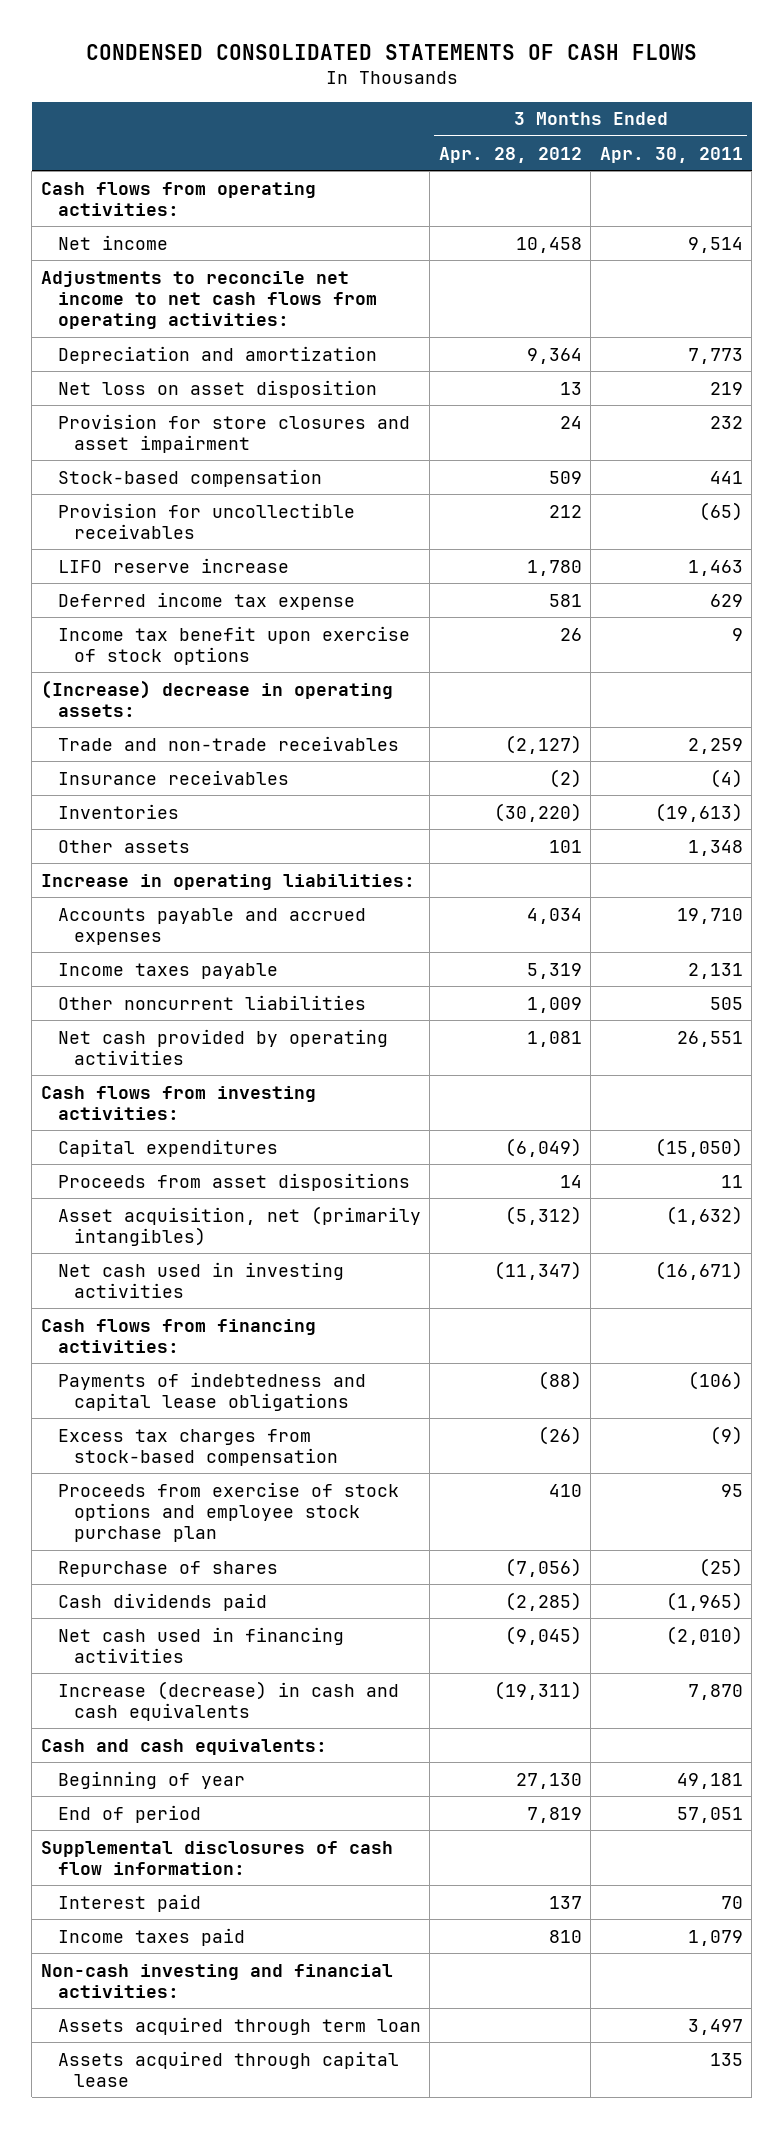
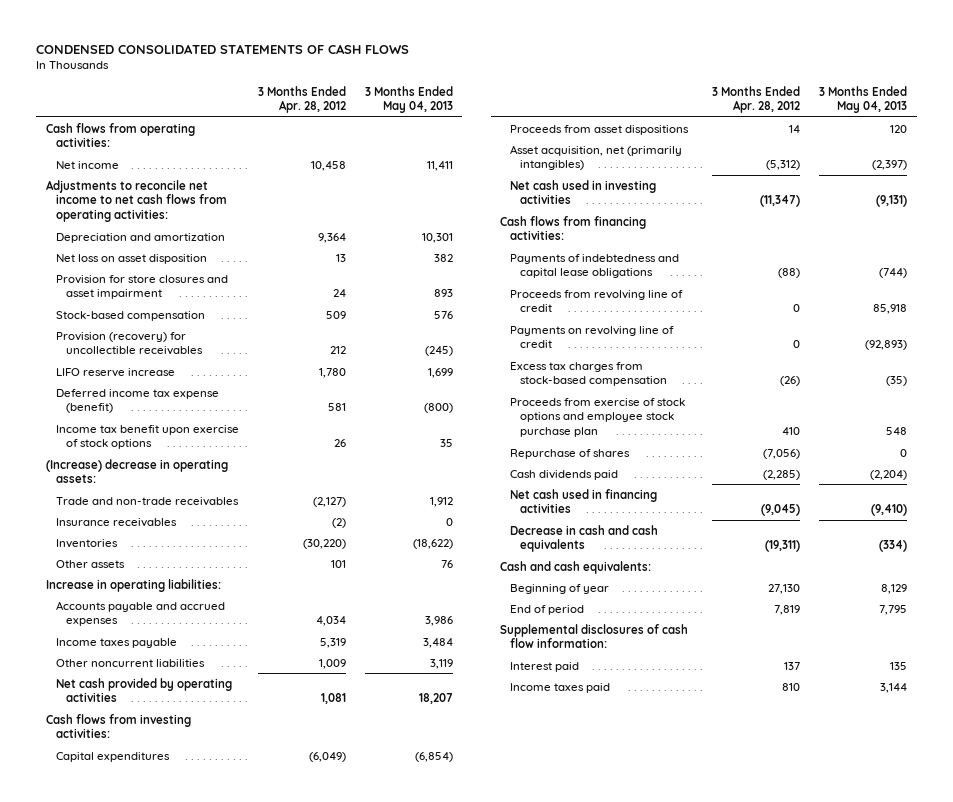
[599,146,743,163] Apr. 30, 2011 -> none
none -> [364,85,453,114] 3 Months Ended May 04, 2013
[57,502,355,539] Provision for uncollectible receivables -> [55,331,203,356] Provision (recovery) for uncollectible receivables
[57,591,355,610] Deferred income tax expense -> [55,388,219,414] Deferred income tax expense (benefit)
none -> [510,289,684,313] Proceeds from revolving line of credit
none -> [510,325,675,349] Payments on revolving line of credit
[57,1680,399,1721] Increase (decrease) in cash and cash equivalents -> [510,524,659,553] Decrease in cash and cash equivalents
[40,1963,393,1998] Non-cash investing and financial activities: -> none
[57,2016,421,2035] Assets acquired through term loan -> none
[57,2050,399,2087] Assets acquired through capital lease -> none

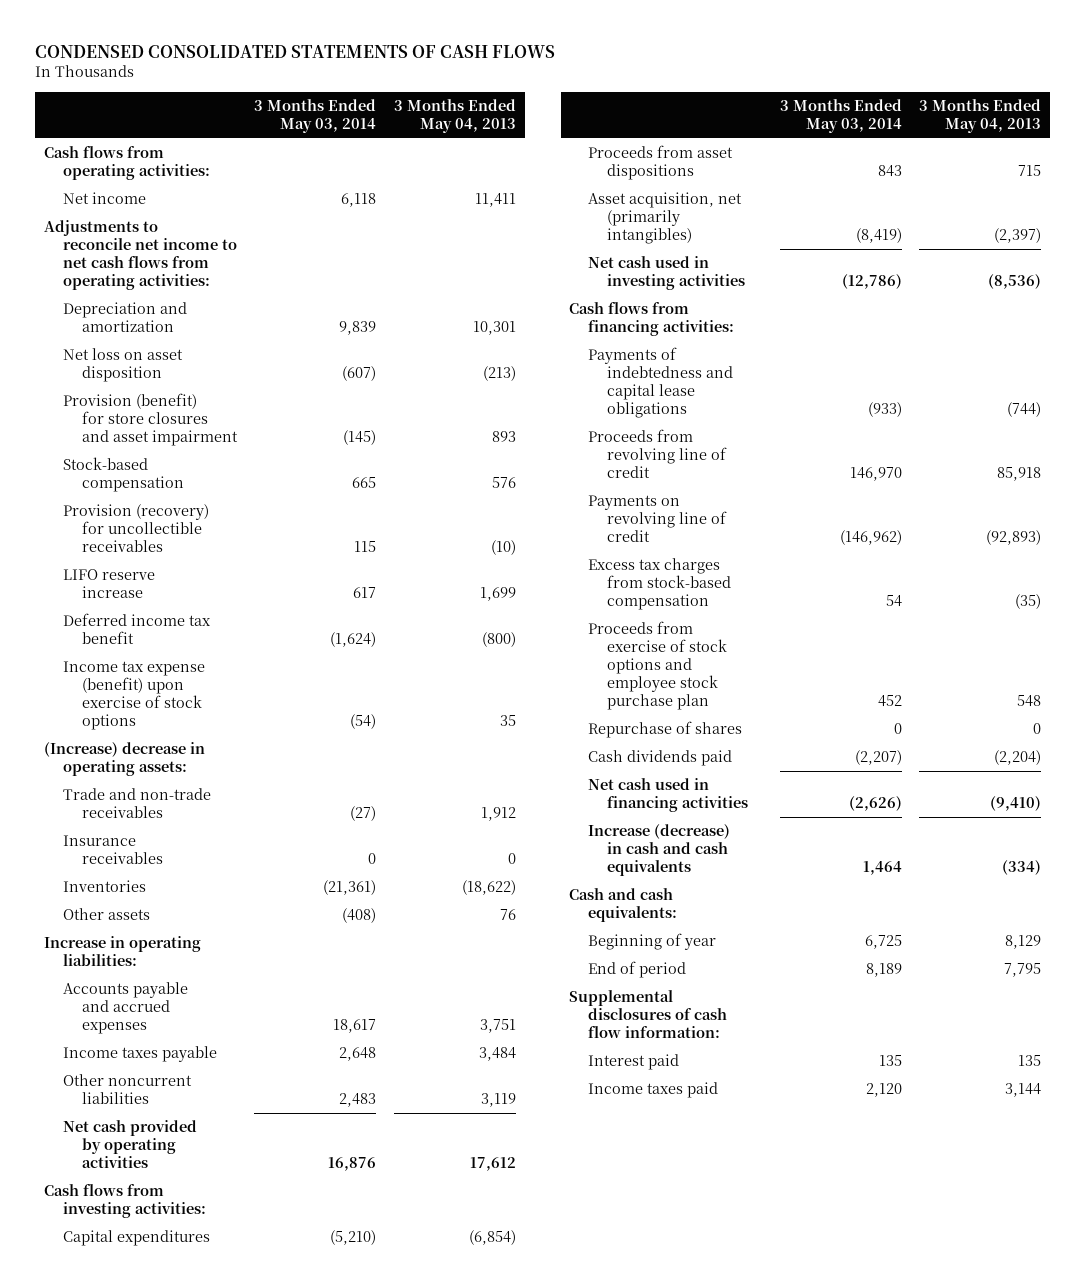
[257,85,346,114] 3 Months Ended Apr. 28, 2012 -> none
none -> [254,99,377,134] 3 Months Ended May 03, 2014
[433,253,453,262] 382 -> [482,366,516,382] (213)
[55,274,228,300] Provision for store closures and asset impairment -> [63,393,239,447] Provision (benefit) for store closures and asset impairment
[424,346,453,357] (245) -> [490,540,516,556] (10)
[55,388,219,414] Deferred income tax expense (benefit) -> [63,613,212,645] Deferred income tax benefit
[55,424,239,450] Income tax benefit upon exercise of stock options -> [63,661,206,731] Income tax expense (benefit) upon exercise of stock options
[424,616,453,627] 3,986 -> [479,1019,516,1034] 3,751
[418,693,453,705] 18,207 -> [469,1157,516,1172] 17,612
[890,124,908,133] 120 -> [1018,165,1042,177] 715
[876,195,908,208] (9,131) -> [988,274,1042,290] (8,536)
[510,524,659,553] Decrease in cash and cash equivalents -> [588,824,731,877] Increase (decrease) in cash and cash equivalents

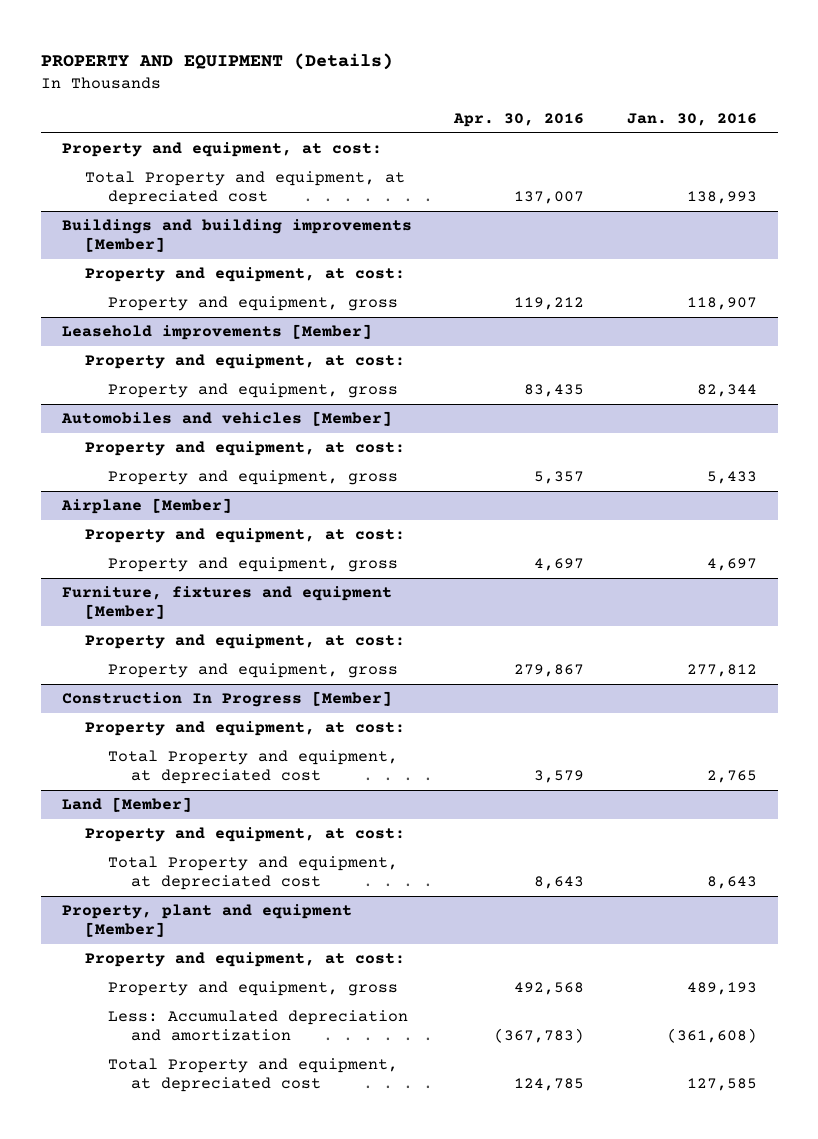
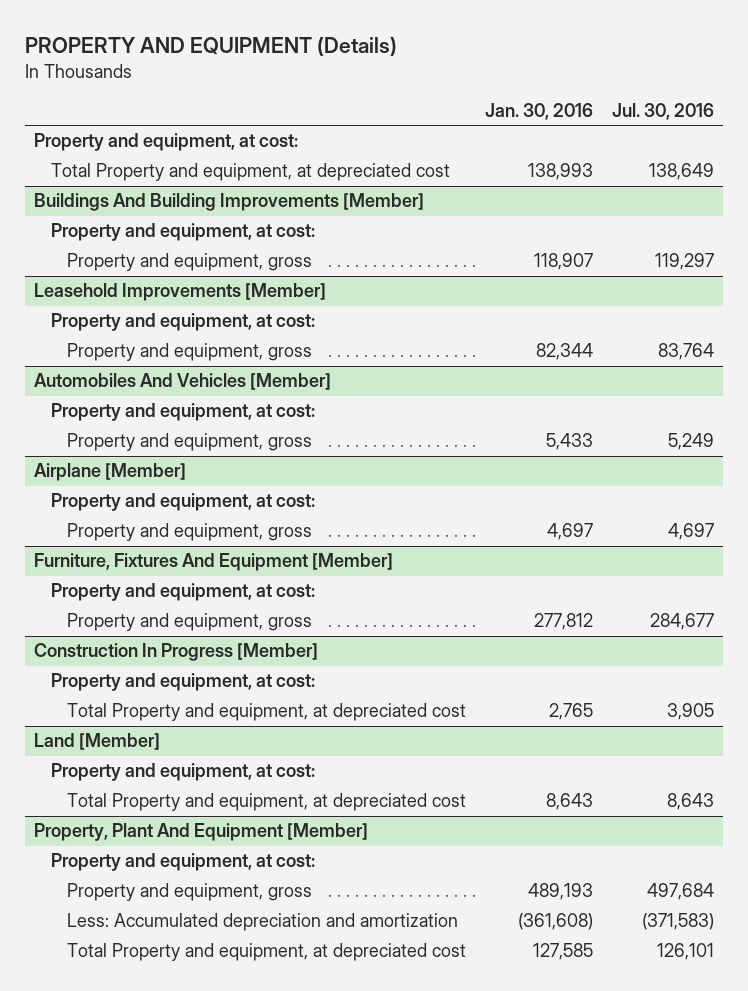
[453,113,585,128] Apr. 30, 2016 -> none
none -> [611,103,714,121] Jul. 30, 2016
[61,219,412,253] Buildings and building improvements [Member] -> [34,193,425,212] Buildings And Building Improvements [Member]
[61,324,372,341] Leasehold improvements [Member] -> [34,283,327,302] Leasehold Improvements [Member]
[60,411,392,427] Automobiles and vehicles [Member] -> [34,373,332,391] Automobiles And Vehicles [Member]
[61,586,392,620] Furniture, fixtures and equipment [Member] -> [34,553,394,572] Furniture, Fixtures And Equipment [Member]
[61,904,352,938] Property, plant and equipment [Member] -> [34,823,369,842] Property, Plant And Equipment [Member]

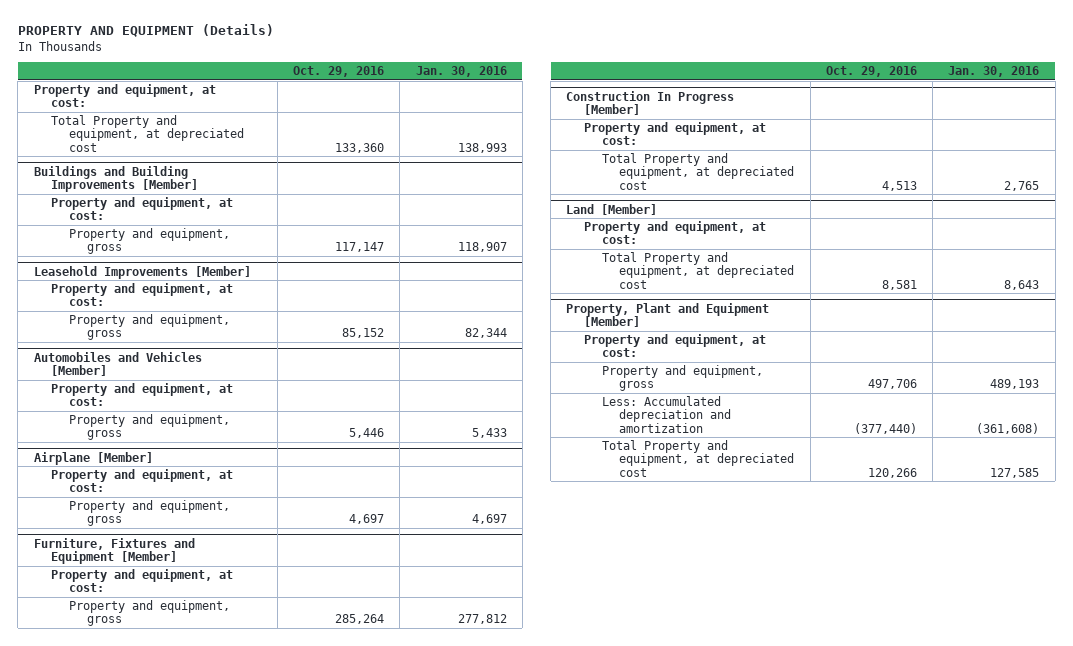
[611,103,714,121] Jul. 30, 2016 -> none
none -> [293,66,385,78] Oct. 29, 2016
[34,193,425,212] Buildings And Building Improvements [Member] -> [33,165,199,192] Buildings and Building Improvements [Member]
[34,373,332,391] Automobiles And Vehicles [Member] -> [33,351,202,376] Automobiles and Vehicles [Member]
[34,553,394,572] Furniture, Fixtures And Equipment [Member] -> [33,537,195,564] Furniture, Fixtures and Equipment [Member]
[34,823,369,842] Property, Plant And Equipment [Member] -> [566,302,770,327] Property, Plant and Equipment [Member]

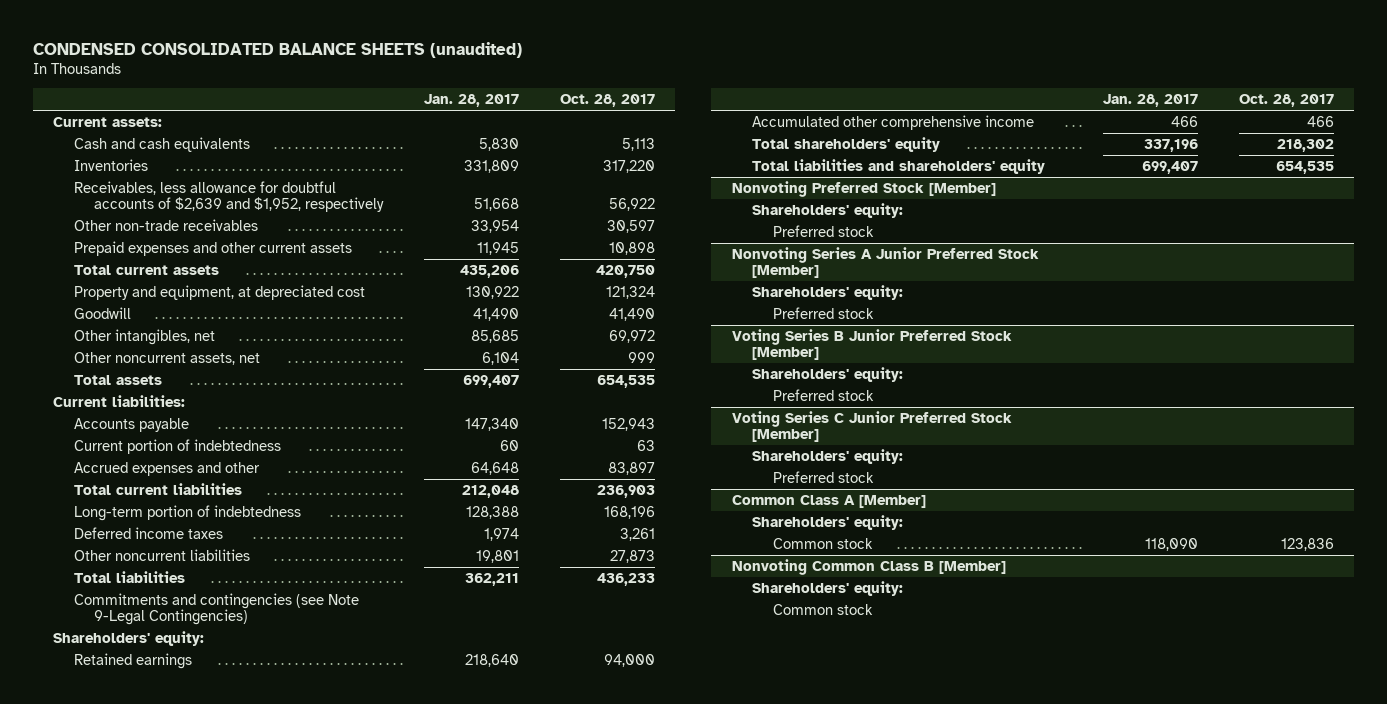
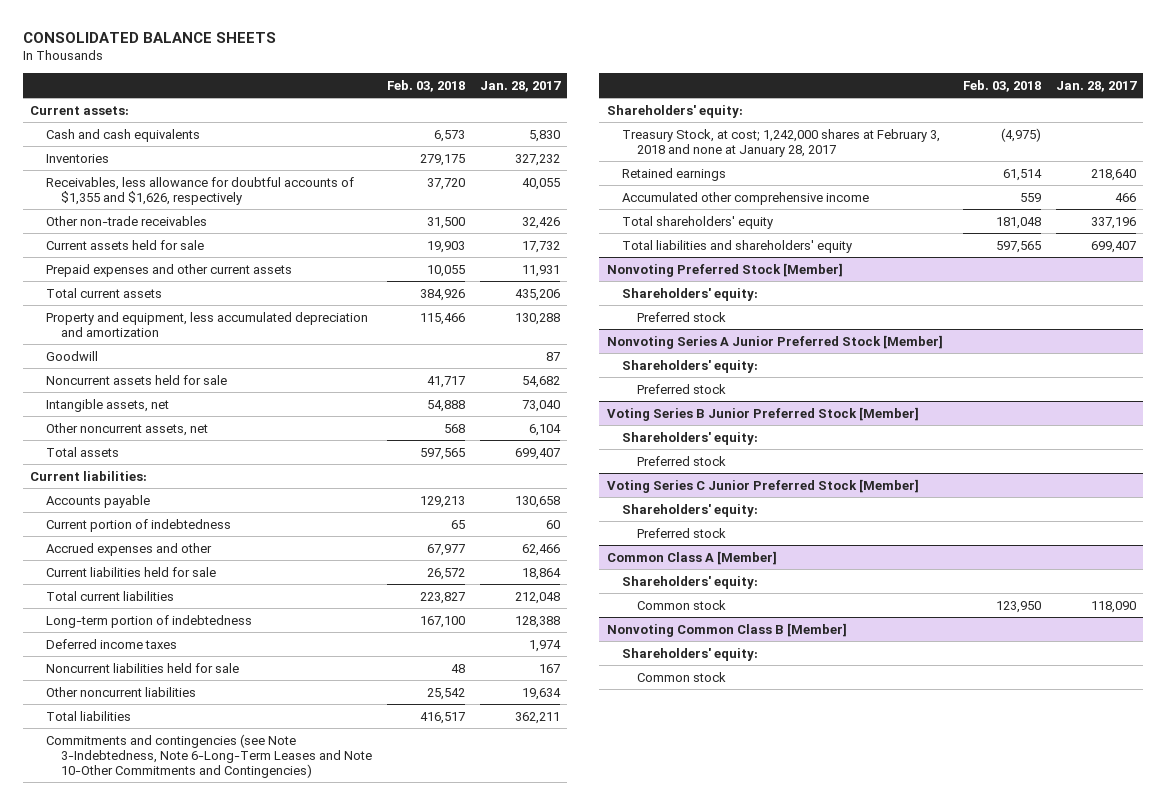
[32,41,522,58] CONDENSED CONSOLIDATED BALANCE SHEETS (unaudited) -> [22,31,276,43] CONSOLIDATED BALANCE SHEETS
[559,94,655,108] Oct. 28, 2017 -> none
none -> [386,79,465,92] Feb. 03, 2018
[463,159,519,173] 331,809 -> [514,153,560,166] 327,232
[73,180,384,213] Receivables, less allowance for doubtful accounts of $2,639 and $1,952, respectively -> [45,176,354,205] Receivables, less allowance for doubtful accounts of $1,355 and $1,626, respectively
[473,198,519,212] 51,668 -> [521,177,560,190] 40,055
[470,219,519,233] 33,954 -> [521,216,560,229] 32,426
none -> [45,239,204,250] Current assets held for sale
[476,241,519,255] 11,945 -> [521,264,560,277] 11,931
[73,284,365,300] Property and equipment, at depreciated cost -> [45,311,368,337] Property and equipment, less accumulated depreciation and amortization
[465,285,519,299] 130,922 -> [514,312,560,325] 130,288
[472,307,519,321] 41,490 -> [545,351,560,361] 87
none -> [45,374,227,385] Noncurrent assets held for sale
[73,328,215,345] Other intangibles, net -> [45,398,169,412] Intangible assets, net
[470,329,519,343] 85,685 -> [521,399,560,412] 73,040
[464,417,519,431] 147,340 -> [514,495,560,508] 130,658
[470,461,519,475] 64,648 -> [521,543,560,556] 62,466
none -> [45,566,216,577] Current liabilities held for sale
none -> [45,662,239,673] Noncurrent liabilities held for sale
[475,549,519,563] 19,801 -> [521,687,561,700] 19,634
[73,592,359,626] Commitments and contingencies (see Note 9-Legal Contingencies) -> [45,733,373,778] Commitments and contingencies (see Note 3-Indebtedness, Note 6-Long-Term Leases and Note 10-Other Commitments and Contingencies)
none -> [622,128,941,157] Treasury Stock, at cost; 1,242,000 shares at February 3, 2018 and none at January 28, 2017

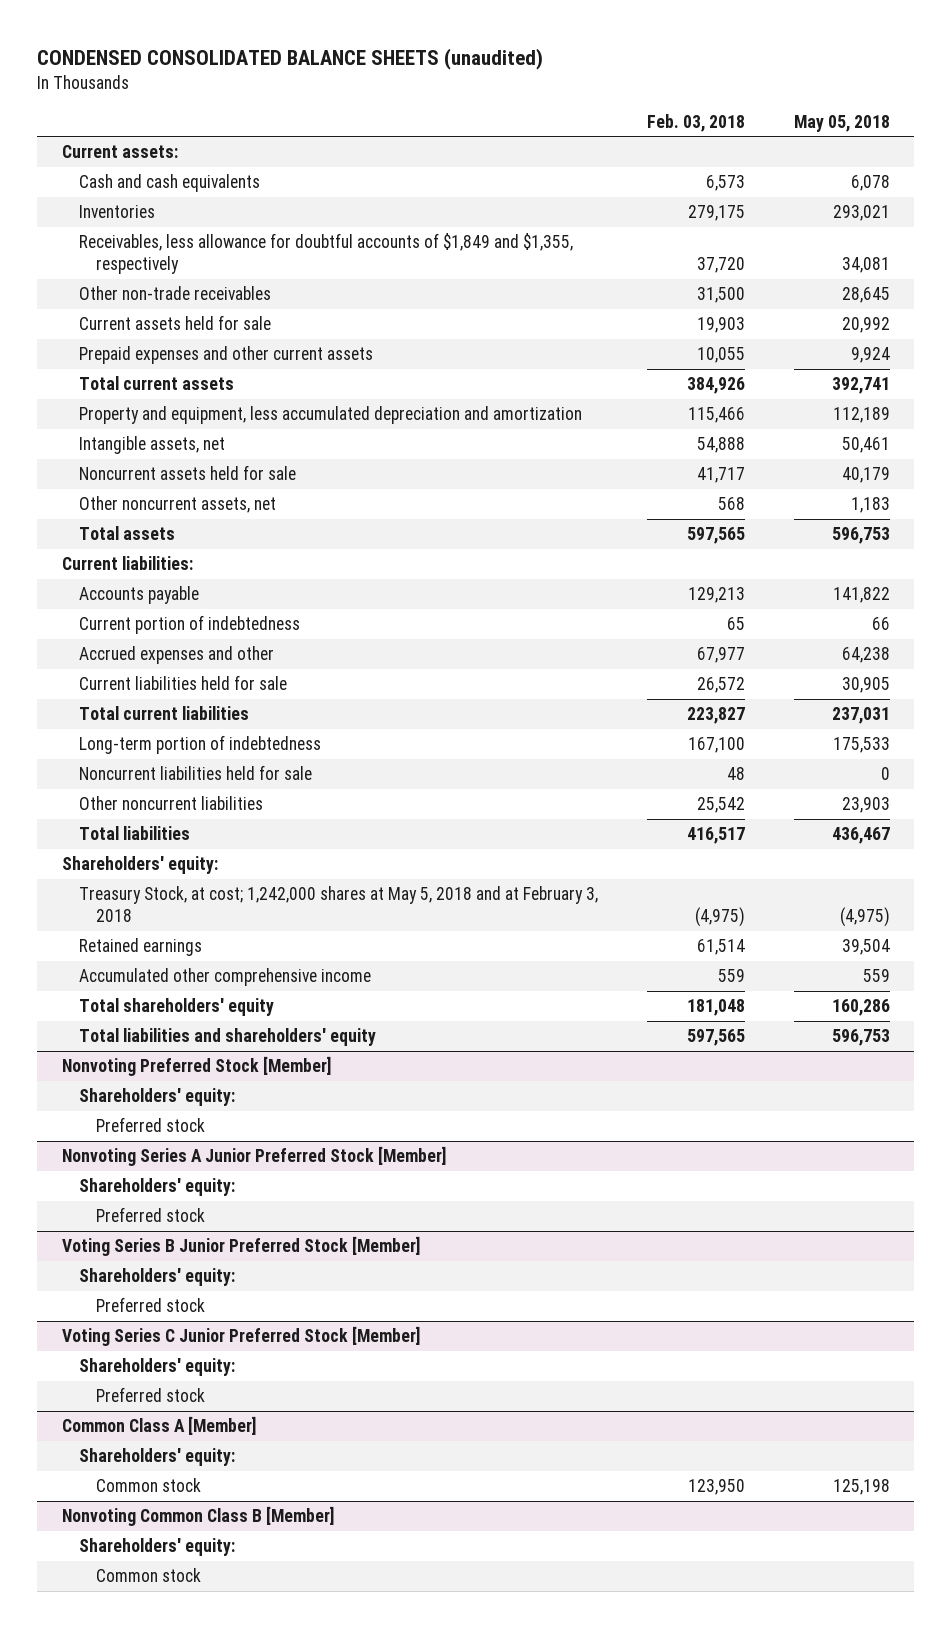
[22,31,276,43] CONSOLIDATED BALANCE SHEETS -> [37,47,544,70] CONDENSED CONSOLIDATED BALANCE SHEETS (unaudited)
[479,80,561,92] Jan. 28, 2017 -> none
none -> [793,114,890,132] May 05, 2018
[45,176,354,205] Receivables, less allowance for doubtful accounts of $1,355 and $1,626, respectively -> [79,233,574,275] Receivables, less allowance for doubtful accounts of $1,849 and $1,355, respectively
[45,350,98,361] Goodwill -> none
[45,374,227,385] Noncurrent assets held for sale -> [79,465,297,481] Noncurrent assets held for sale
[45,638,177,649] Deferred income taxes -> none
[45,733,373,778] Commitments and contingencies (see Note 3-Indebtedness, Note 6-Long-Term Leases and Note 10-Other Commitments and Contingencies) -> none
[622,128,941,157] Treasury Stock, at cost; 1,242,000 shares at February 3, 2018 and none at January 28, 2017 -> [79,886,599,923] Treasury Stock, at cost; 1,242,000 shares at May 5, 2018 and at February 3, 2018

